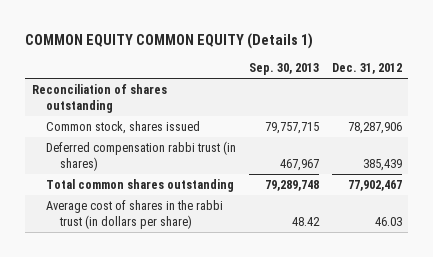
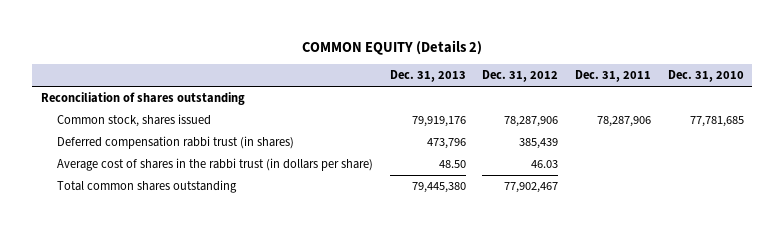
[25,32,314,49] COMMON EQUITY COMMON EQUITY (Details 1) -> [302,39,483,55] COMMON EQUITY (Details 2)
[248,63,319,76] Sep. 30, 2013 -> none
none -> [389,70,466,83] Dec. 31, 2013
none -> [574,70,651,83] Dec. 31, 2011
none -> [667,70,744,83] Dec. 31, 2010
[46,178,235,192] Total common shares outstanding -> [57,180,238,194] Total common shares outstanding

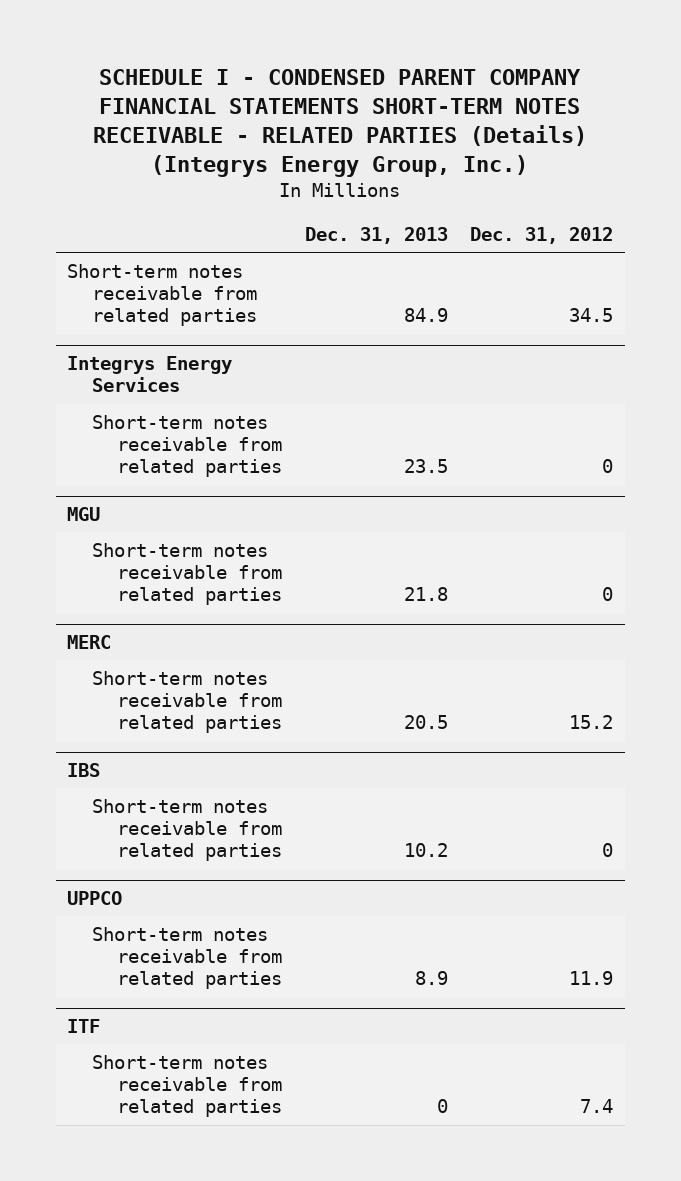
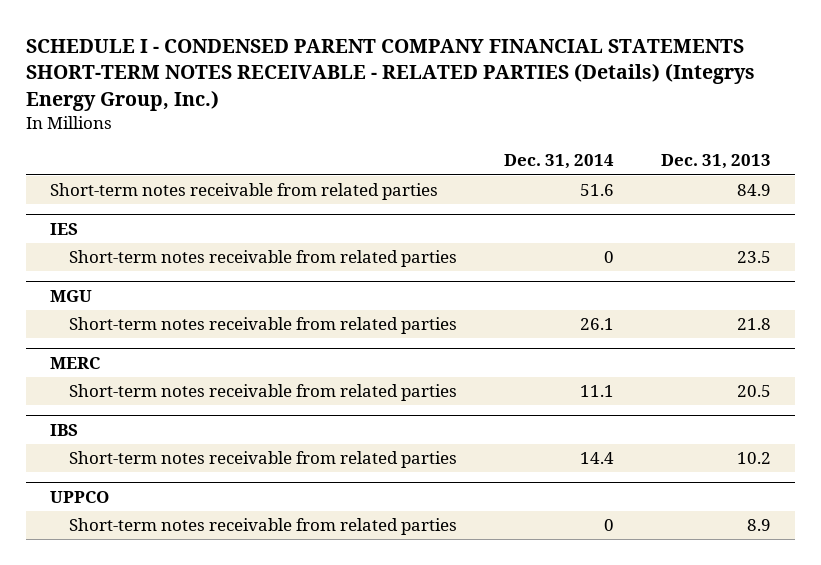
[470,226,614,244] Dec. 31, 2012 -> none
none -> [504,154,615,170] Dec. 31, 2014
[67,356,233,393] Integrys Energy Services -> none
none -> [49,223,78,236] IES
[67,1019,101,1034] ITF -> none
[92,1055,282,1118] Short-term notes receivable from related parties -> none

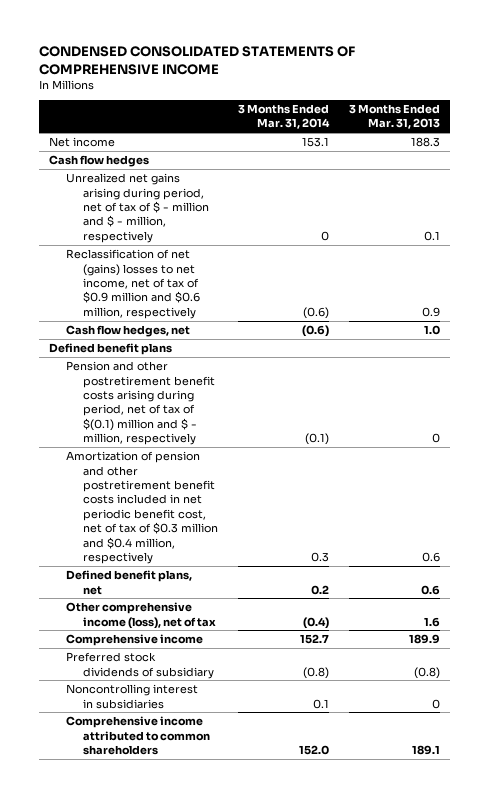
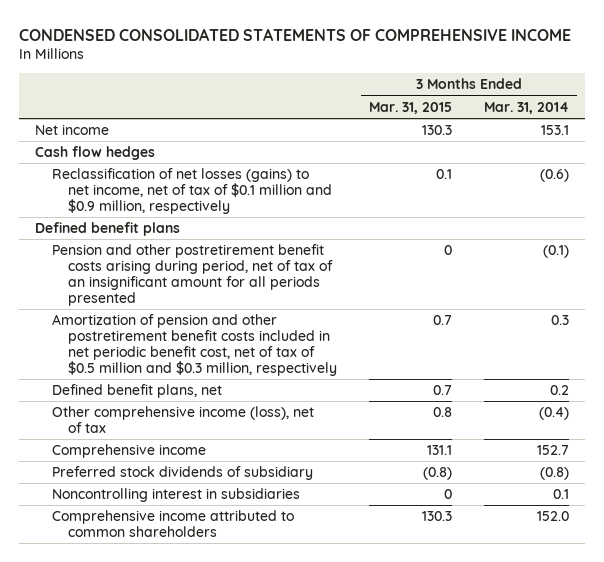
[349,103,441,130] 3 Months Ended Mar. 31, 2013 -> none
none -> [369,101,453,114] Mar. 31, 2015
[66,173,210,243] Unrealized net gains arising during period, net of tax of $ - million and $ - million, respectively -> none
[66,325,191,338] Cash flow hedges, net -> none
[66,249,201,319] Reclassification of net (gains) losses to net income, net of tax of $0.9 million and $0.6 million, respectively -> [51,168,333,215] Reclassification of net losses (gains) to net income, net of tax of $0.1 million and $0.9 million, respectively
[66,361,216,446] Pension and other postretirement benefit costs arising during period, net of tax of $(0.1) million and $ - million, respectively -> [51,244,334,306] Pension and other postretirement benefit costs arising during period, net of tax of an insignificant amount for all periods presented
[66,451,219,565] Amortization of pension and other postretirement benefit costs included in net periodic benefit cost, net of tax of $0.3 million and $0.4 million, respectively -> [51,314,338,376] Amortization of pension and other postretirement benefit costs included in net periodic benefit cost, net of tax of $0.5 million and $0.3 million, respectively

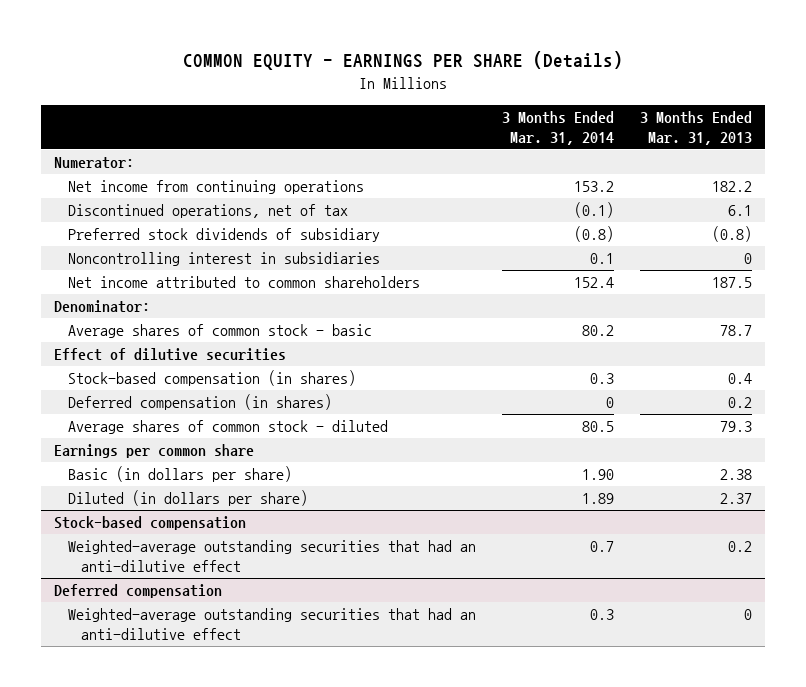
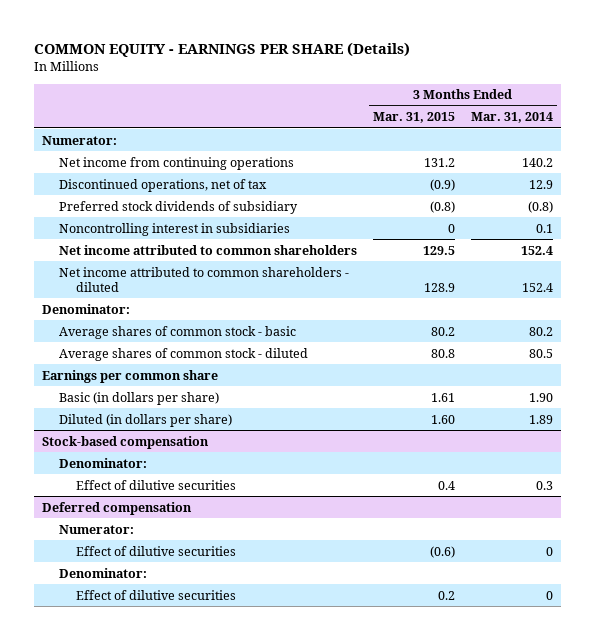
[639,110,752,145] 3 Months Ended Mar. 31, 2013 -> none
none -> [373,112,456,124] Mar. 31, 2015
[573,181,614,193] 153.2 -> [521,157,553,167] 140.2
[573,202,614,219] (0.1) -> [528,179,553,189] 12.9
none -> [59,266,350,292] Net income attributed to common shareholders - diluted
[54,348,287,362] Effect of dilutive securities -> none
[67,370,356,387] Stock-based compensation (in shares) -> none
[67,394,332,411] Deferred compensation (in shares) -> none
[67,540,476,573] Weighted-average outstanding securities that had an anti-dilutive effect -> none
none -> [59,457,148,468] Denominator:
none -> [76,479,237,490] Effect of dilutive securities
[67,608,476,641] Weighted-average outstanding securities that had an anti-dilutive effect -> none
none -> [59,524,135,534] Numerator:
none -> [76,545,237,556] Effect of dilutive securities
none -> [59,567,148,578] Denominator:
none -> [76,589,237,600] Effect of dilutive securities

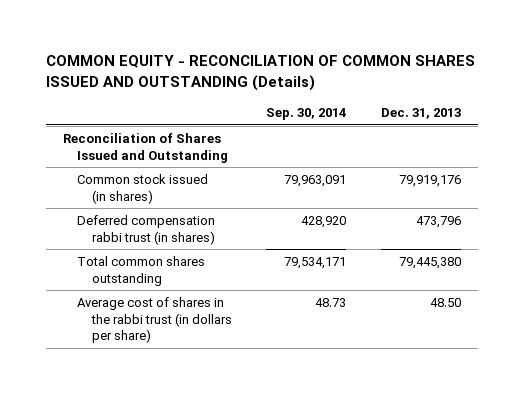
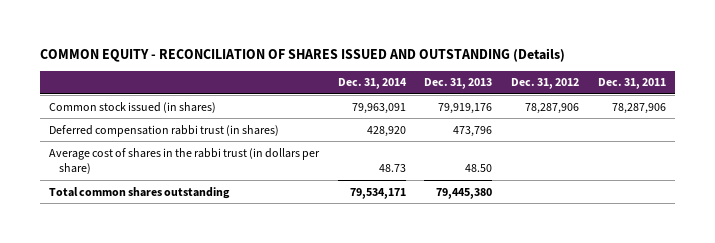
[45,55,475,91] COMMON EQUITY - RECONCILIATION OF COMMON SHARES ISSUED AND OUTSTANDING (Details) -> [39,47,565,62] COMMON EQUITY - RECONCILIATION OF SHARES ISSUED AND OUTSTANDING (Details)
[266,108,347,121] Sep. 30, 2014 -> none
none -> [337,78,407,90] Dec. 31, 2014
none -> [510,78,579,90] Dec. 31, 2012
none -> [597,78,666,90] Dec. 31, 2011
[63,133,229,163] Reconciliation of Shares Issued and Outstanding -> none
[77,256,206,286] Total common shares outstanding -> [48,186,230,199] Total common shares outstanding

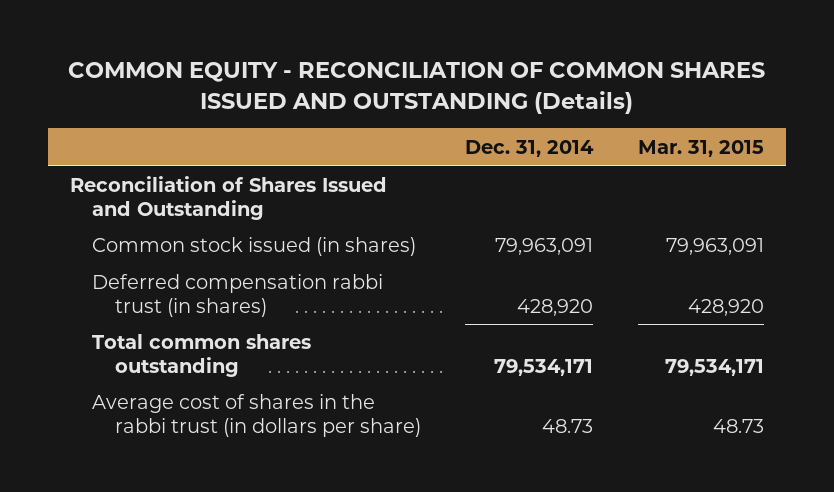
[39,47,565,62] COMMON EQUITY - RECONCILIATION OF SHARES ISSUED AND OUTSTANDING (Details) -> [67,62,765,114] COMMON EQUITY - RECONCILIATION OF COMMON SHARES ISSUED AND OUTSTANDING (Details)
[424,78,493,90] Dec. 31, 2013 -> none
[510,78,579,90] Dec. 31, 2012 -> none
[597,78,666,90] Dec. 31, 2011 -> none
none -> [637,139,764,157] Mar. 31, 2015
none -> [69,176,387,220] Reconciliation of Shares Issued and Outstanding
[48,147,320,175] Average cost of shares in the rabbi trust (in dollars per share) -> [92,394,421,437] Average cost of shares in the rabbi trust (in dollars per share)

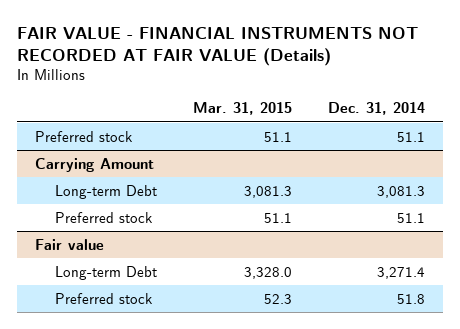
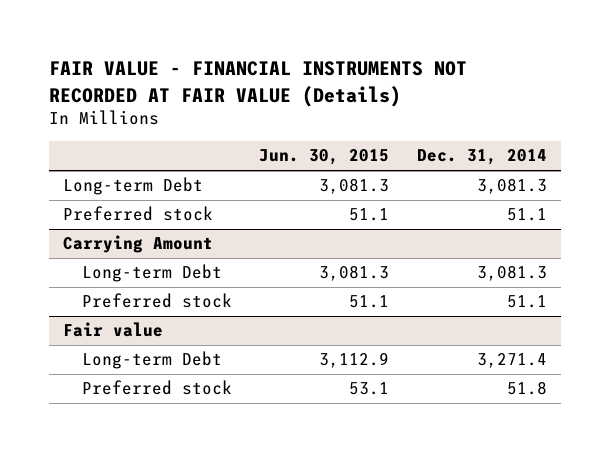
[192,102,292,116] Mar. 31, 2015 -> none
none -> [259,149,390,166] Jun. 30, 2015
none -> [63,177,204,196] Long-term Debt

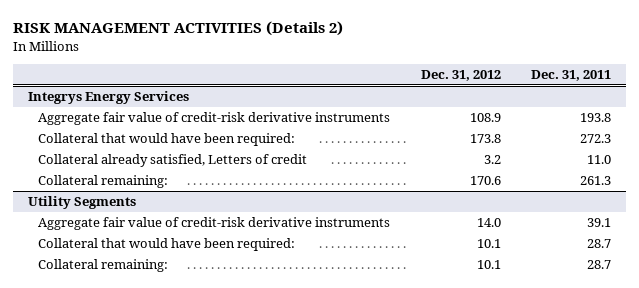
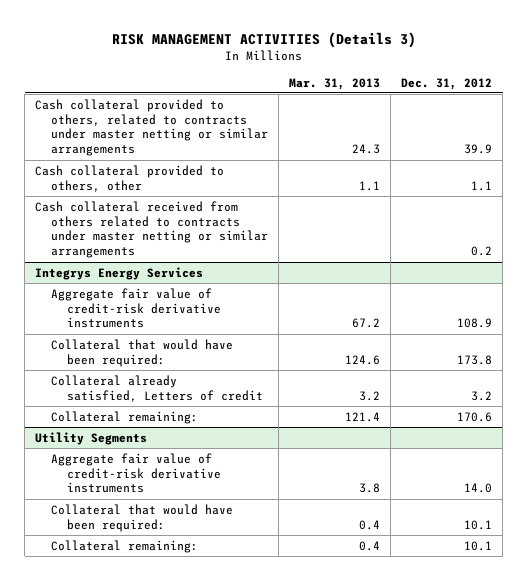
[13,21,344,37] RISK MANAGEMENT ACTIVITIES (Details 2) -> [111,31,416,48] RISK MANAGEMENT ACTIVITIES (Details 3)
[530,69,611,81] Dec. 31, 2011 -> none
none -> [289,77,381,90] Mar. 31, 2013
none -> [35,98,269,157] Cash collateral provided to others, related to contracts under master netting or similar arrangements
none -> [35,164,225,192] Cash collateral provided to others, other
none -> [35,200,269,259] Cash collateral received from others related to contracts under master netting or similar arrangements

